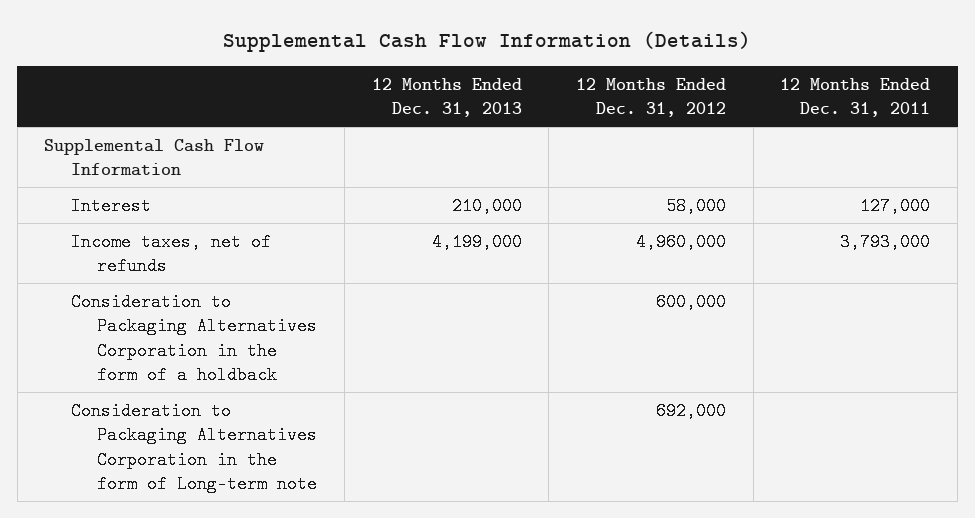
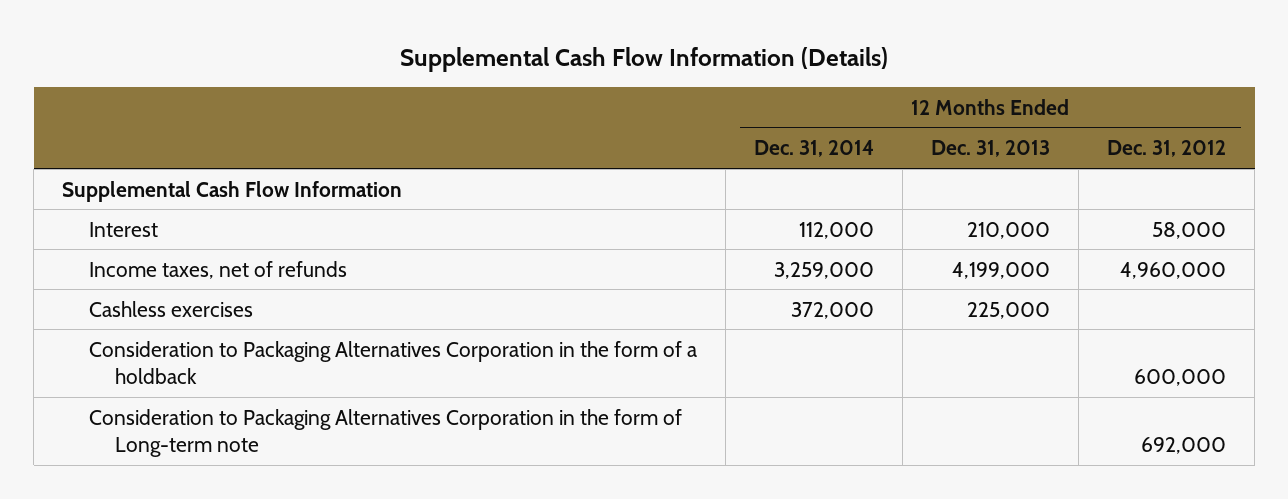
[780,77,931,118] 12 Months Ended Dec. 31, 2011 -> none
none -> [753,140,874,158] Dec. 31, 2014
none -> [88,300,253,317] Cashless exercises

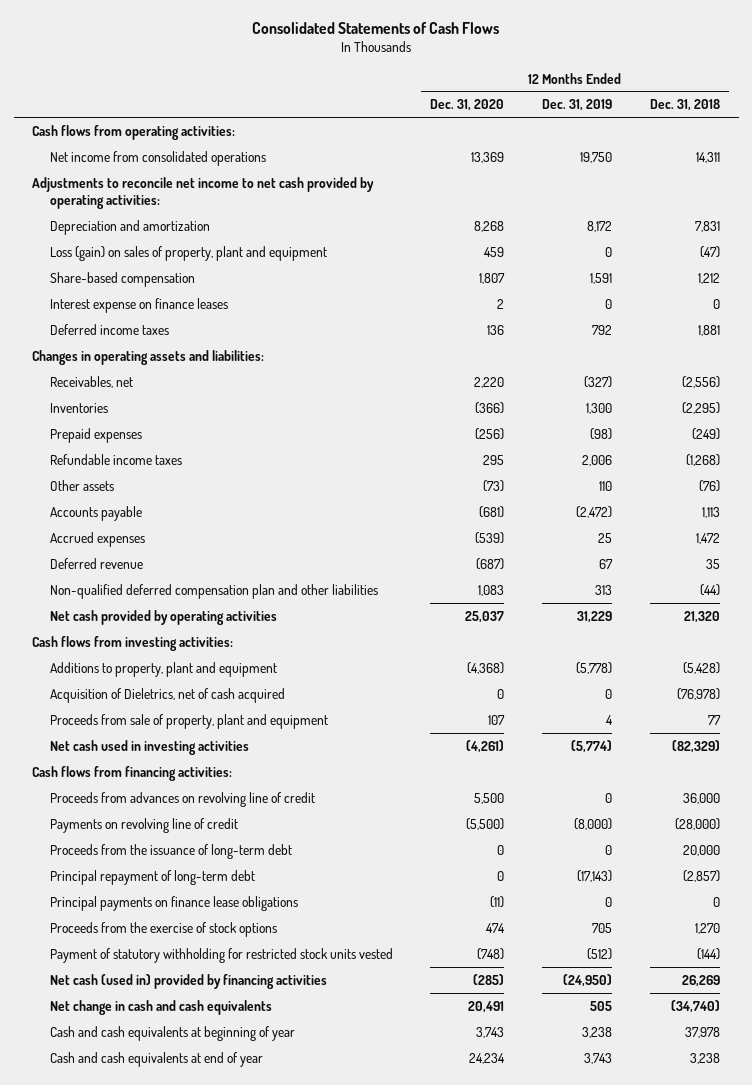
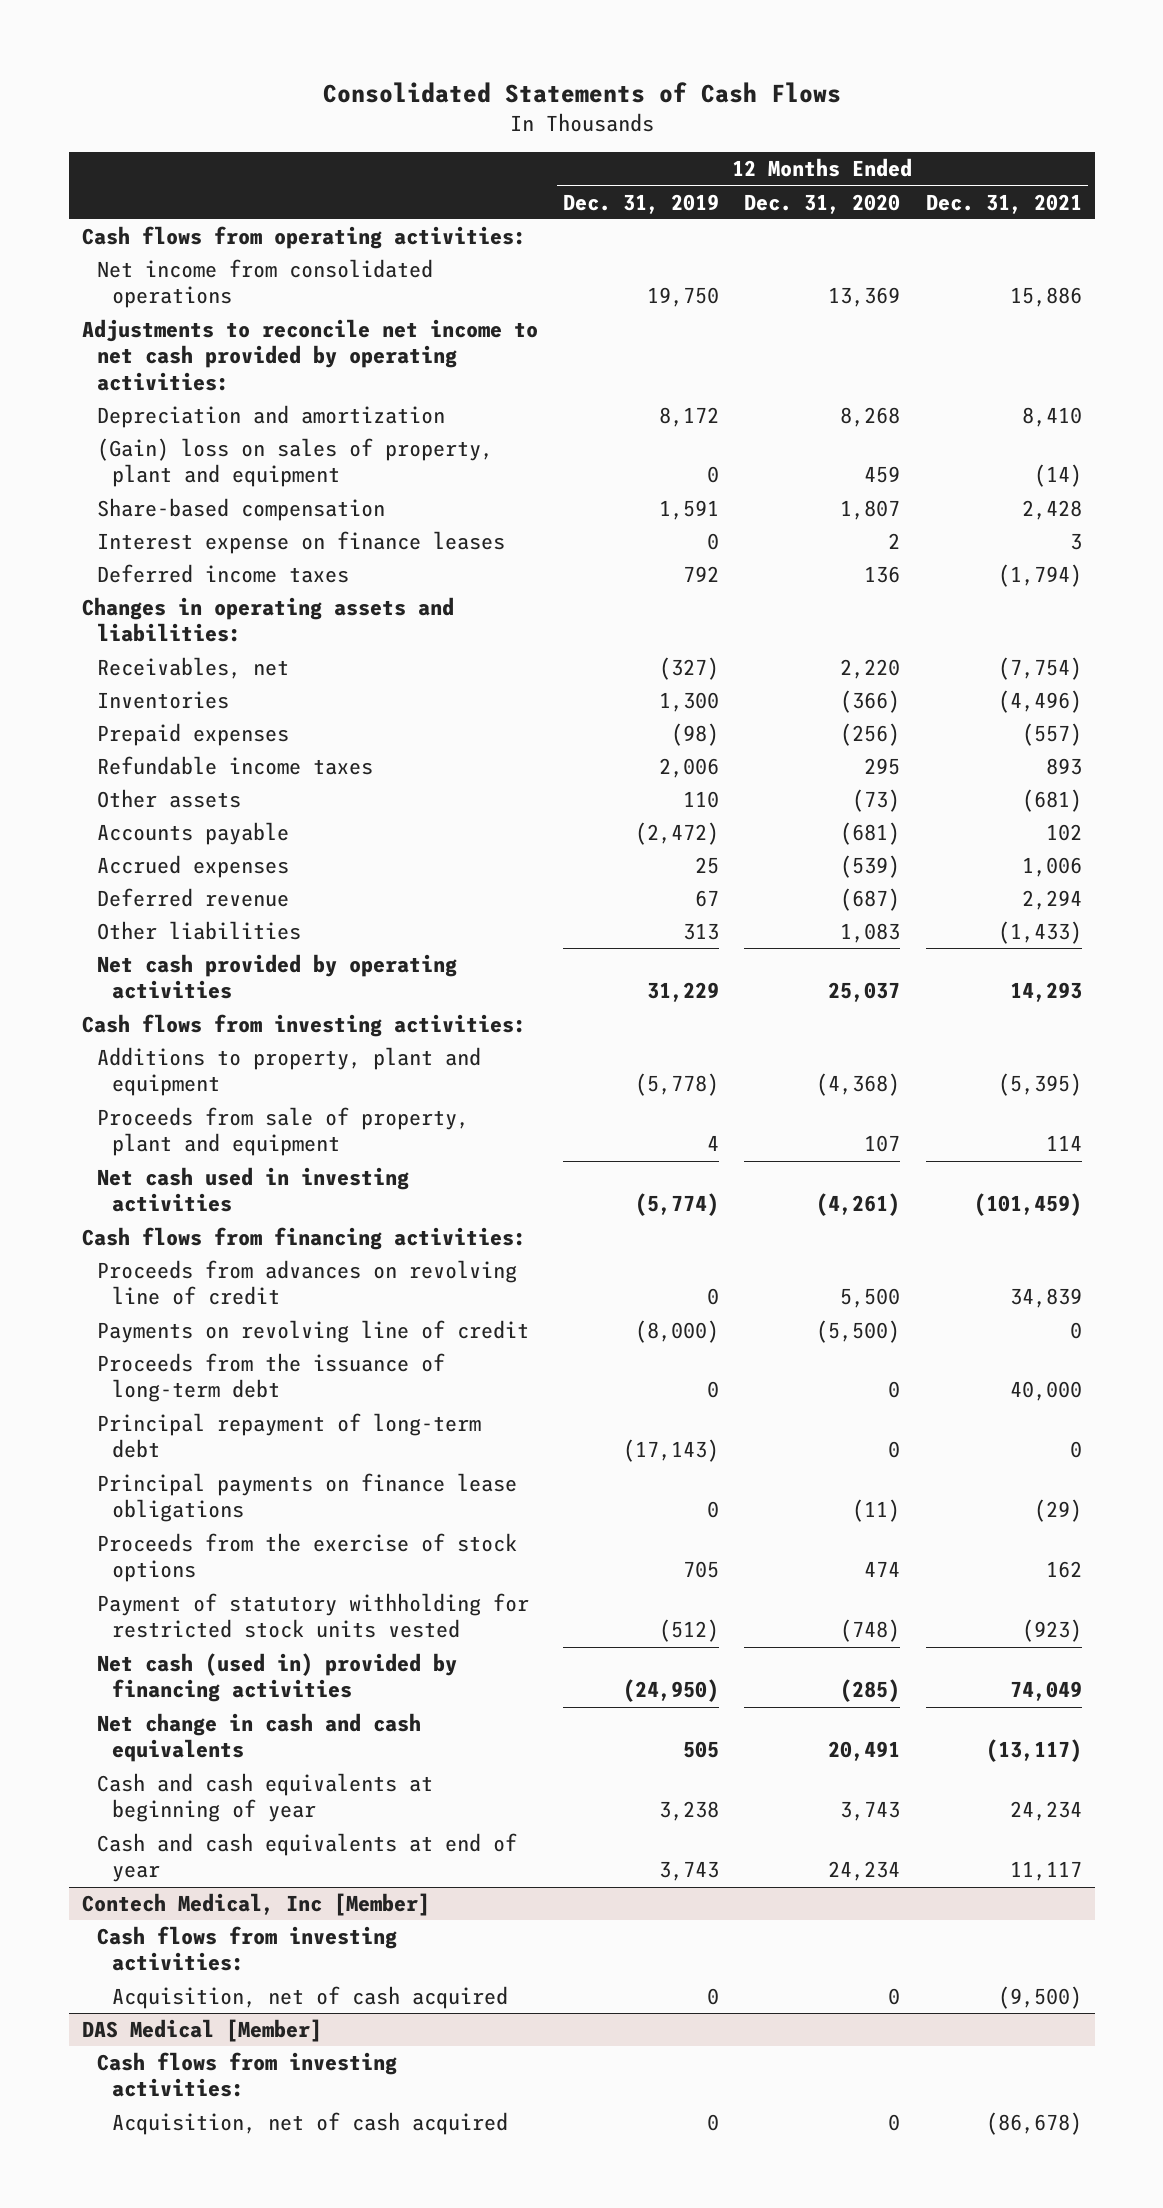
[649,99,720,112] Dec. 31, 2018 -> none
none -> [925,193,1082,214] Dec. 31, 2021
[49,245,327,261] Loss (gain) on sales of property, plant and equipment -> [96,438,493,488] (Gain) loss on sales of property, plant and equipment
[49,583,378,599] Non-qualified deferred compensation plan and other liabilities -> [96,921,301,941] Other liabilities
[49,687,285,703] Acquisition of Dieletrics, net of cash acquired -> none
none -> [81,1893,430,1917] Contech Medical, Inc [Member]
none -> [96,1926,397,1972] Cash flows from investing activities:
none -> [111,1986,508,2010] Acquisition, net of cash acquired
none -> [81,2019,322,2043] DAS Medical [Member]
none -> [96,2052,397,2098] Cash flows from investing activities:
none -> [111,2112,508,2136] Acquisition, net of cash acquired

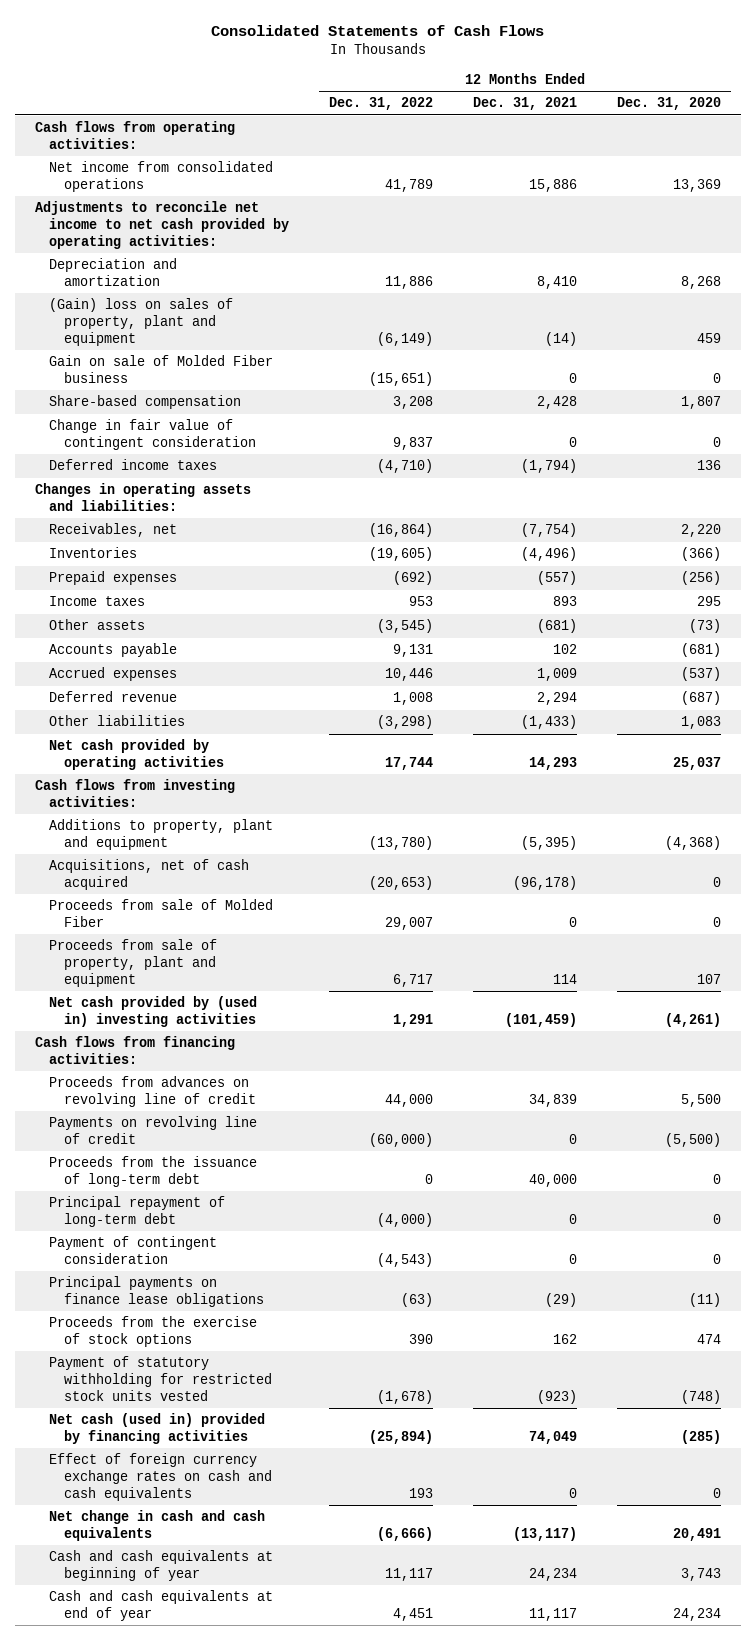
[562,193,719,214] Dec. 31, 2019 -> none
none -> [329,97,434,111] Dec. 31, 2022
none -> [49,355,274,384] Gain on sale of Molded Fiber business
[96,531,505,555] Interest expense on finance leases -> none
none -> [49,419,257,451] Change in fair value of contingent consideration
[96,756,373,776] Refundable income taxes -> [49,596,146,607] Income taxes
[840,855,901,879] (539) -> [681,667,722,682] (537)
[1021,857,1082,878] 1,006 -> [537,668,578,682] 1,009
none -> [49,859,250,891] Acquisitions, net of cash acquired
none -> [49,899,274,928] Proceeds from sale of Molded Fiber
[96,1167,409,1213] Net cash used in investing activities -> [49,996,258,1028] Net cash provided by (used in) investing activities
none -> [49,1236,218,1265] Payment of contingent consideration
none -> [49,1453,273,1501] Effect of foreign currency exchange rates on cash and cash equivalents
[81,1893,430,1917] Contech Medical, Inc [Member] -> none
[96,1926,397,1972] Cash flows from investing activities: -> none
[111,1986,508,2010] Acquisition, net of cash acquired -> none
[81,2019,322,2043] DAS Medical [Member] -> none
[96,2052,397,2098] Cash flows from investing activities: -> none
[111,2112,508,2136] Acquisition, net of cash acquired -> none

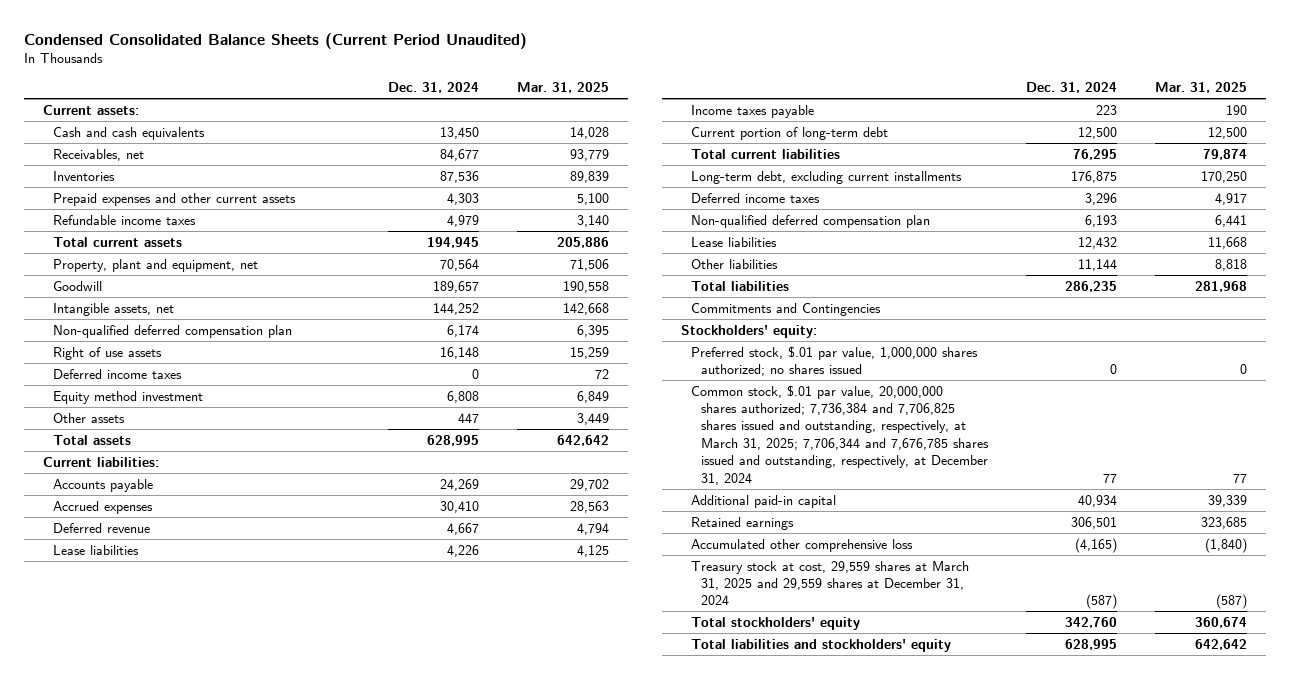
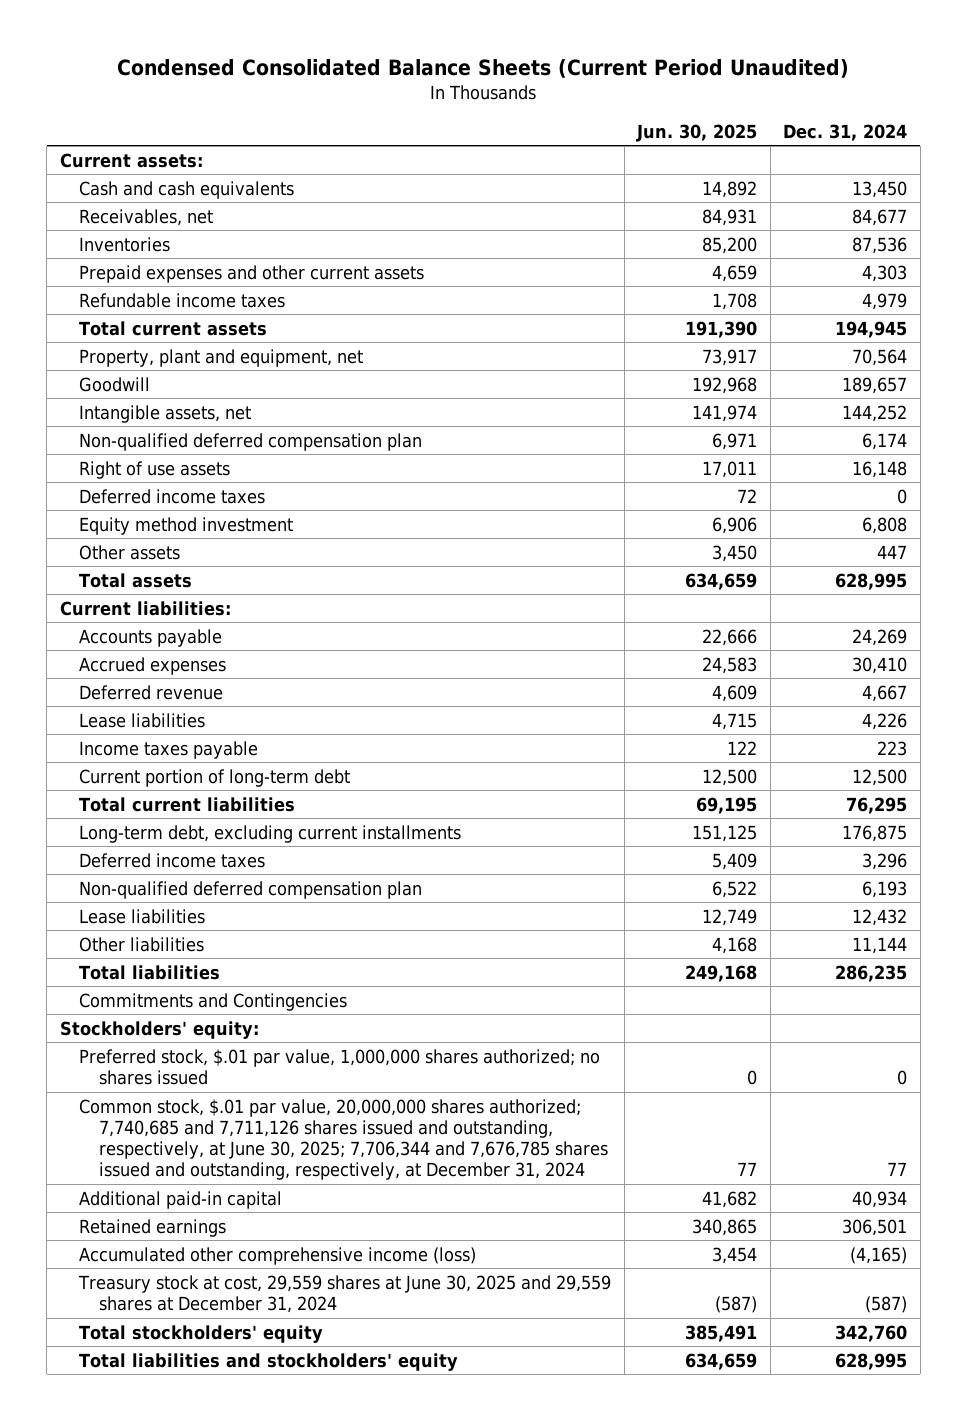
[517,82,610,94] Mar. 31, 2025 -> none
none -> [636,123,758,142] Jun. 30, 2025
[691,384,990,485] Common stock, $.01 par value, 20,000,000 shares authorized; 7,736,384 and 7,706,825 shares issued and outstanding, respectively, at March 31, 2025; 7,706,344 and 7,676,785 shares issued and outstanding, respectively, at December 31, 2024 -> [79,1098,608,1181] Common stock, $.01 par value, 20,000,000 shares authorized; 7,740,685 and 7,711,126 shares issued and outstanding, respectively, at June 30, 2025; 7,706,344 and 7,676,785 shares issued and outstanding, respectively, at December 31, 2024
[691,538,914,552] Accumulated other comprehensive loss -> [79,1246,477,1265] Accumulated other comprehensive income (loss)
[691,560,970,606] Treasury stock at cost, 29,559 shares at March 31, 2025 and 29,559 shares at December 31, 2024 -> [78,1274,612,1313] Treasury stock at cost, 29,559 shares at June 30, 2025 and 29,559 shares at December 31, 2024

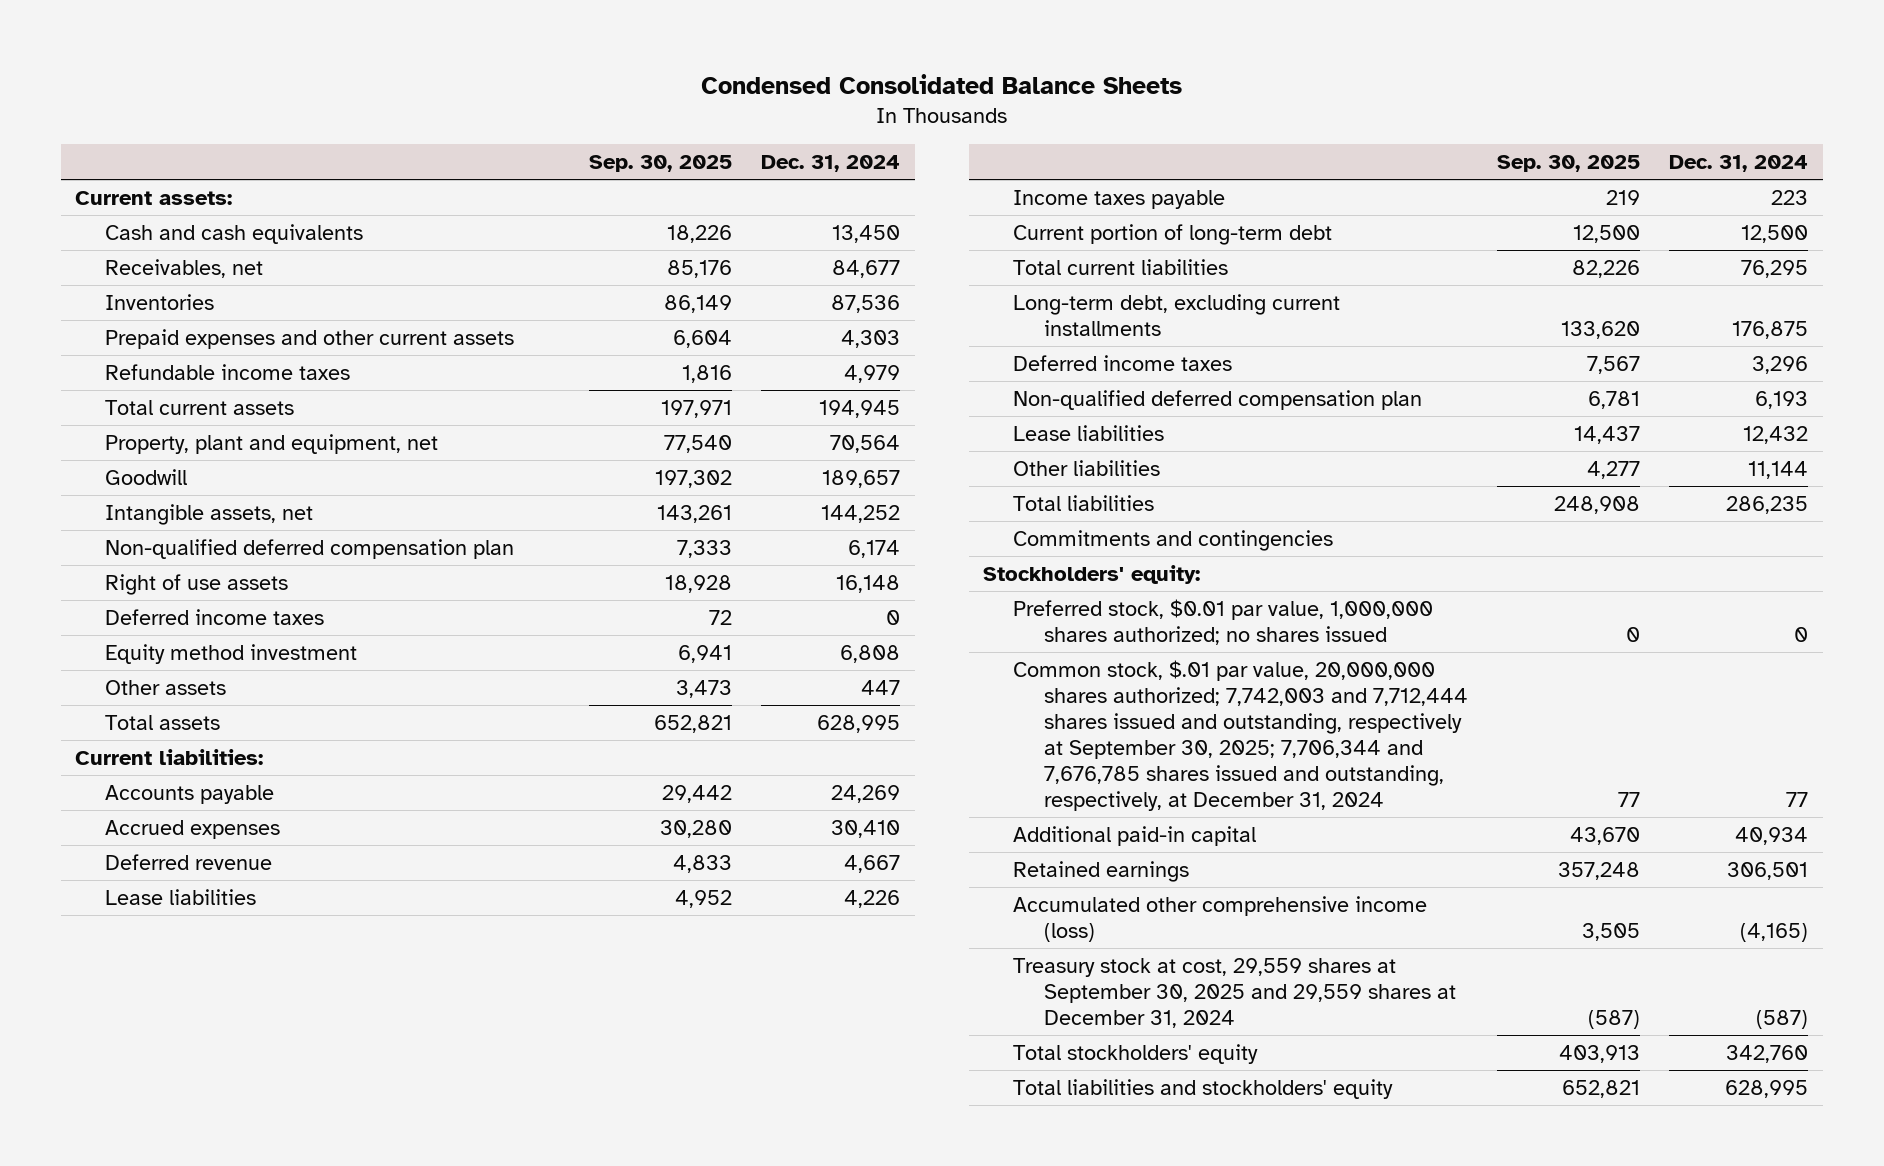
[117,58,850,78] Condensed Consolidated Balance Sheets (Current Period Unaudited) -> [700,73,1182,94] Condensed Consolidated Balance Sheets
[636,123,758,142] Jun. 30, 2025 -> none
none -> [589,155,733,173] Sep. 30, 2025
[79,992,348,1011] Commitments and Contingencies -> [1013,529,1334,551] Commitments and contingencies
[79,1048,601,1085] Preferred stock, $.01 par value, 1,000,000 shares authorized; no shares issued -> [1013,598,1434,645] Preferred stock, $0.01 par value, 1,000,000 shares authorized; no shares issued
[79,1098,608,1181] Common stock, $.01 par value, 20,000,000 shares authorized; 7,740,685 and 7,711,126 shares issued and outstanding, respectively, at June 30, 2025; 7,706,344 and 7,676,785 shares issued and outstanding, respectively, at December 31, 2024 -> [1013,659,1468,811] Common stock, $.01 par value, 20,000,000 shares authorized; 7,742,003 and 7,712,444 shares issued and outstanding, respectively at September 30, 2025; 7,706,344 and 7,676,785 shares issued and outstanding, respectively, at December 31, 2024
[78,1274,612,1313] Treasury stock at cost, 29,559 shares at June 30, 2025 and 29,559 shares at December 31, 2024 -> [1013,957,1456,1028] Treasury stock at cost, 29,559 shares at September 30, 2025 and 29,559 shares at December 31, 2024

